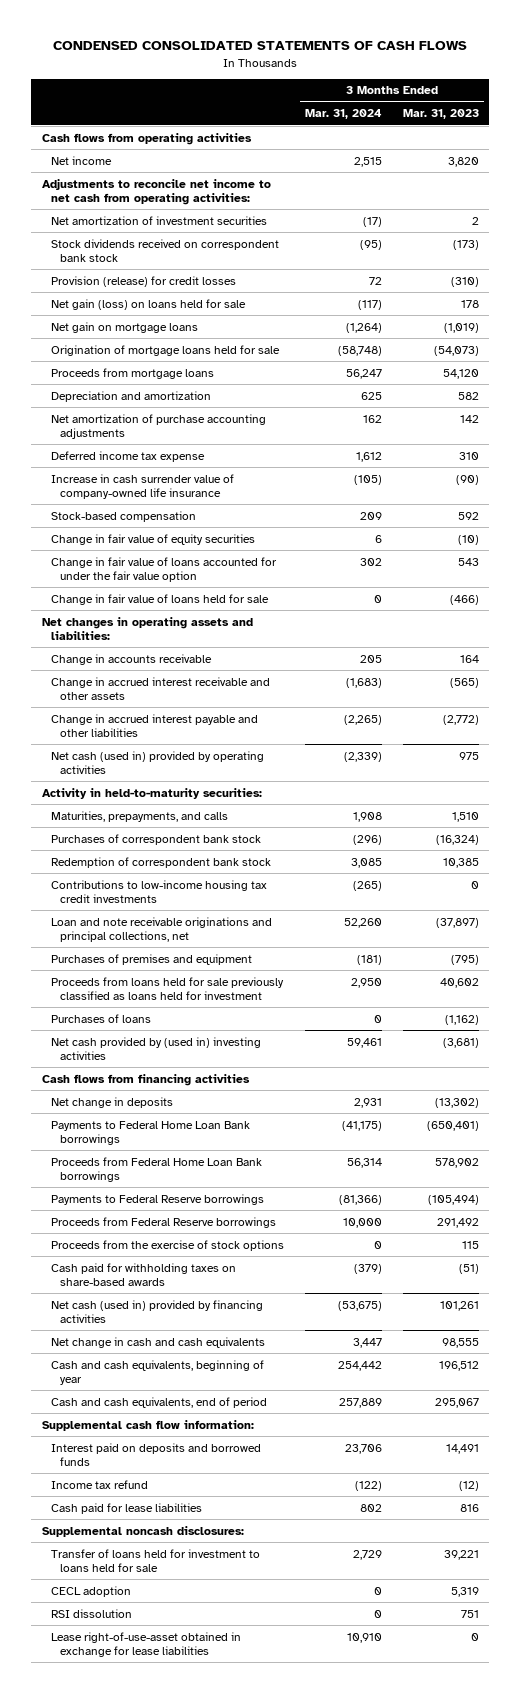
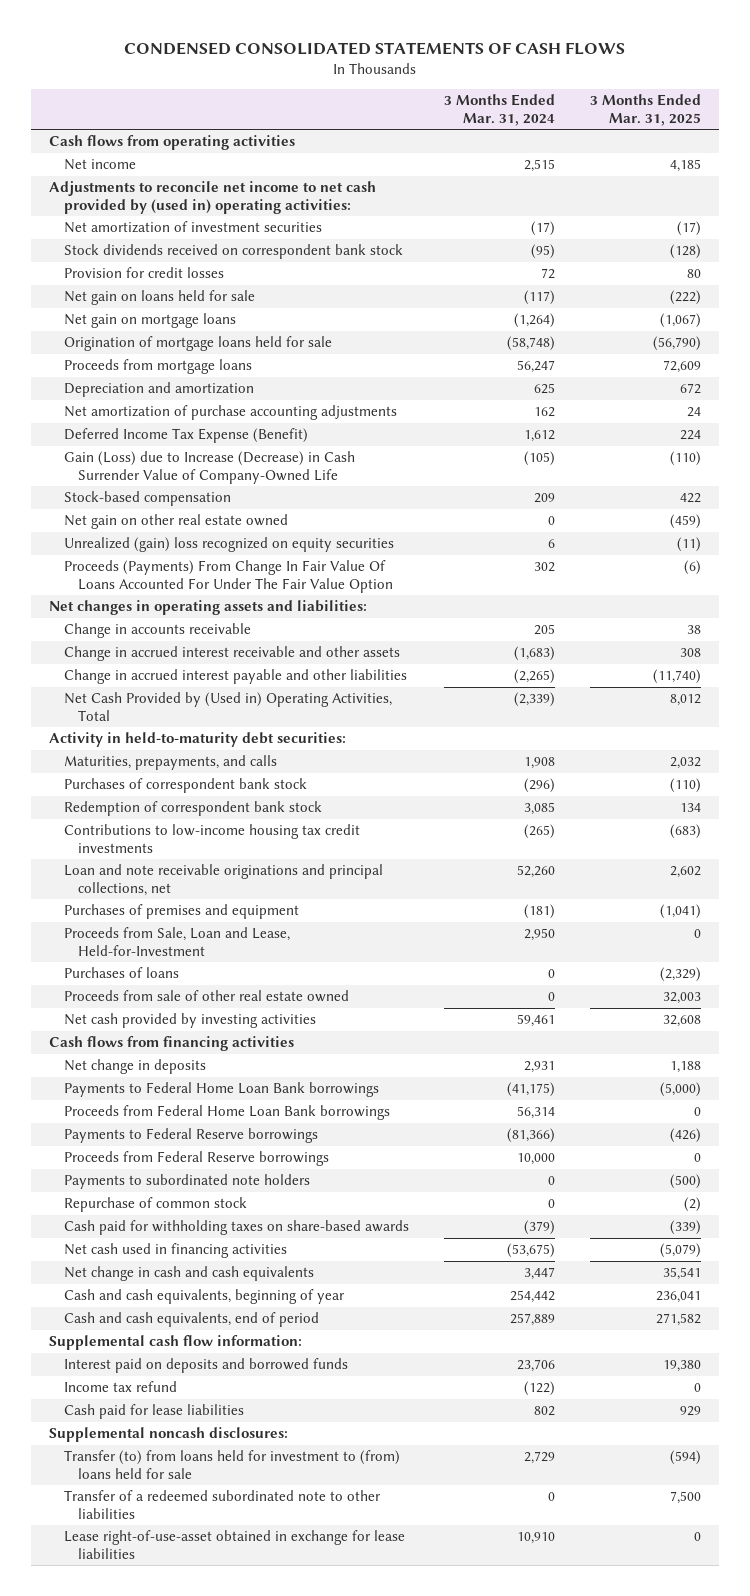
[402,109,479,120] Mar. 31, 2023 -> none
none -> [590,94,702,126] 3 Months Ended Mar. 31, 2025
[41,178,271,205] Adjustments to reconcile net income to net cash from operating activities: -> [49,181,377,214] Adjustments to reconcile net income to net cash provided by (used in) operating activities:
[50,275,236,287] Provision (release) for credit losses -> [63,267,224,279] Provision for credit losses
[50,298,246,310] Net gain (loss) on loans held for sale -> [63,290,255,306] Net gain on loans held for sale
[50,450,205,462] Deferred income tax expense -> [63,428,308,444] Deferred Income Tax Expense (Benefit)
[50,473,234,499] Increase in cash surrender value of company-owned life insurance -> [63,451,355,484] Gain (Loss) due to Increase (Decrease) in Cash Surrender Value of Company-Owned Life
[50,593,269,605] Change in fair value of loans held for sale -> none
none -> [63,514,288,530] Net gain on other real estate owned
[50,533,255,545] Change in fair value of equity securities -> [63,537,394,553] Unrealized (gain) loss recognized on equity securities
[50,556,277,582] Change in fair value of loans accounted for under the fair value option -> [63,560,394,593] Proceeds (Payments) From Change In Fair Value Of Loans Accounted For Under The Fair Value Option
[50,750,264,774] Net cash (used in) provided by operating activities -> [63,692,392,721] Net Cash Provided by (Used in) Operating Activities, Total
[41,787,262,799] Activity in held-to-maturity securities: -> [49,732,347,748] Activity in held-to-maturity debt securities:
[50,976,284,1000] Proceeds from loans held for sale previously classified as loans held for investment -> [63,927,290,956] Proceeds from Sale, Loan and Lease, Held-for-Investment
none -> [63,990,349,1003] Proceeds from sale of other real estate owned
[50,1036,261,1060] Net cash provided by (used in) investing activities -> [63,1013,316,1029] Net cash provided by investing activities
[50,1239,284,1251] Proceeds from the exercise of stock options -> none
none -> [63,1174,310,1190] Payments to subordinated note holders
none -> [63,1197,247,1213] Repurchase of common stock
[50,1299,263,1323] Net cash (used in) provided by financing activities -> [63,1243,287,1259] Net cash used in financing activities
[50,1608,132,1618] RSI dissolution -> none
[50,1548,260,1572] Transfer of loans held for investment to loans held for sale -> [63,1450,400,1479] Transfer (to) from loans held for investment to (from) loans held for sale
[50,1585,131,1597] CECL adoption -> [63,1490,381,1519] Transfer of a redeemed subordinated note to other liabilities

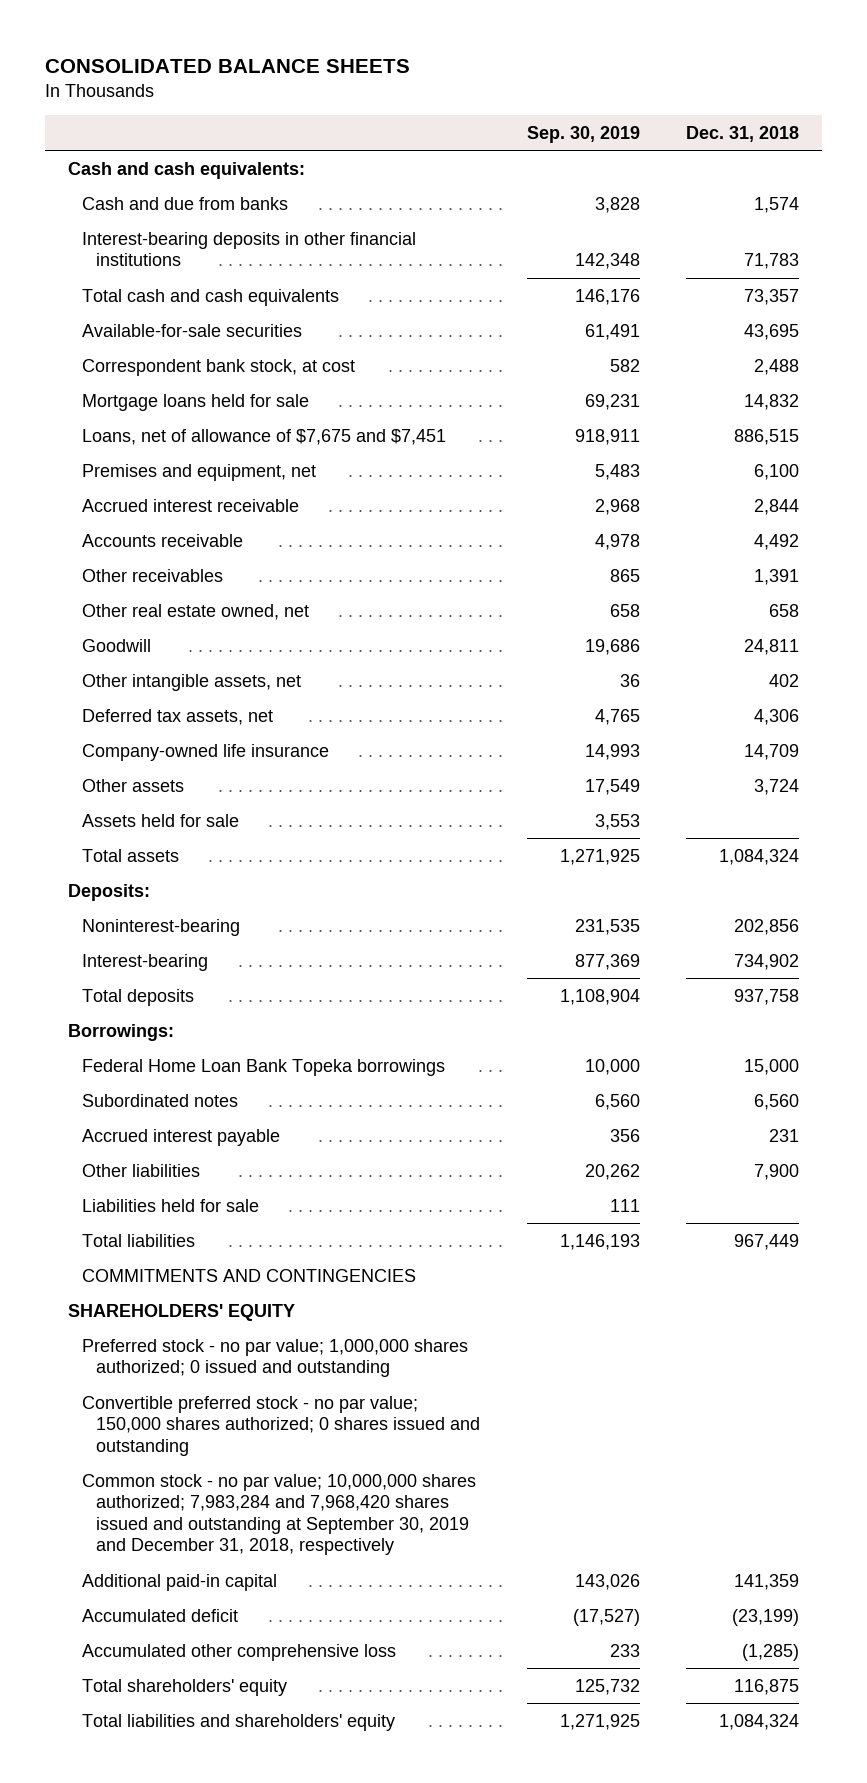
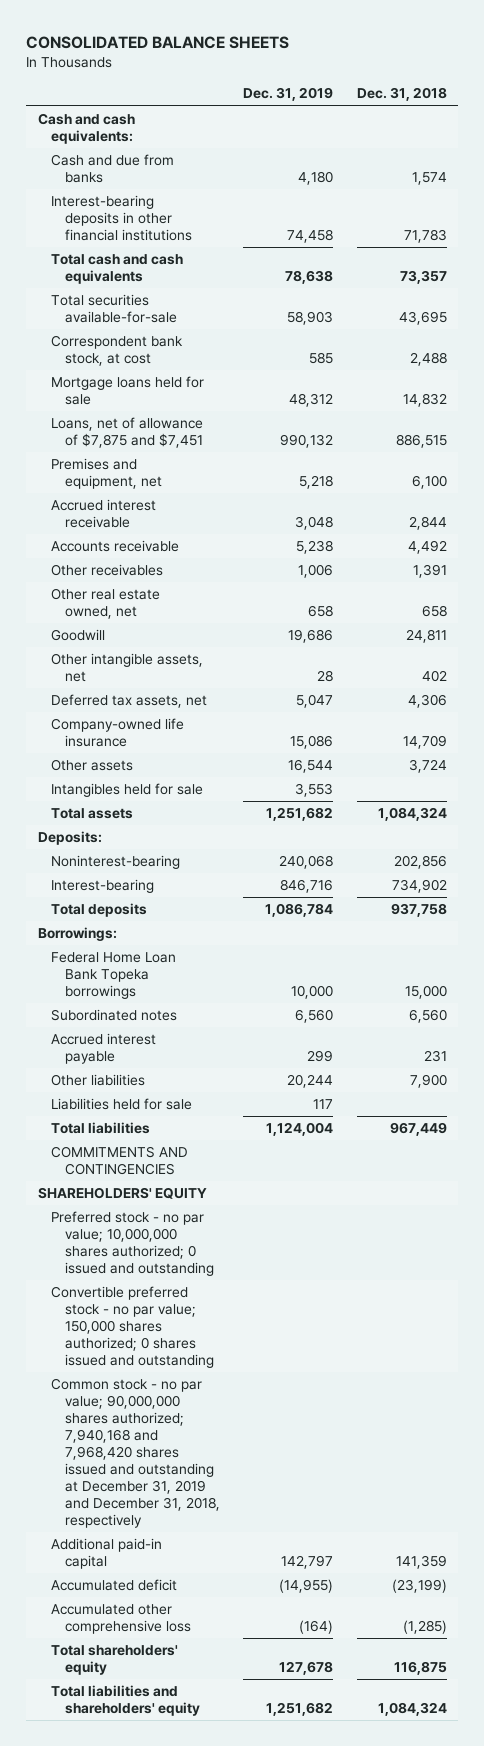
[526,125,640,143] Sep. 30, 2019 -> none
none -> [243,87,334,102] Dec. 31, 2019
[82,323,303,337] Available-for-sale securities -> [51,294,177,324] Total securities available-for-sale
[82,428,447,445] Loans, net of allowance of $7,675 and $7,451 -> [51,417,204,449] Loans, net of allowance of $7,875 and $7,451
[82,813,240,827] Assets held for sale -> [51,783,204,798] Intangibles held for sale
[82,1338,469,1378] Preferred stock - no par value; 1,000,000 shares authorized; 0 issued and outstanding -> [51,1211,214,1277] Preferred stock - no par value; 10,000,000 shares authorized; 0 issued and outstanding
[82,1473,477,1556] Common stock - no par value; 10,000,000 shares authorized; 7,983,284 and 7,968,420 shares issued and outstanding at September 30, 2019 and December 31, 2018, respectively -> [51,1378,220,1528] Common stock - no par value; 90,000,000 shares authorized; 7,940,168 and 7,968,420 shares issued and outstanding at December 31, 2019 and December 31, 2018, respectively

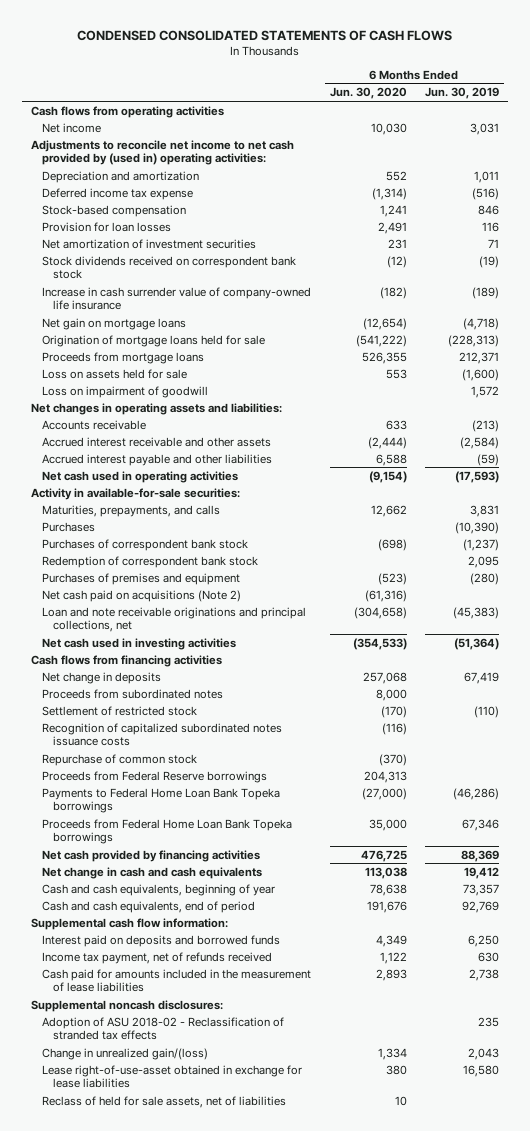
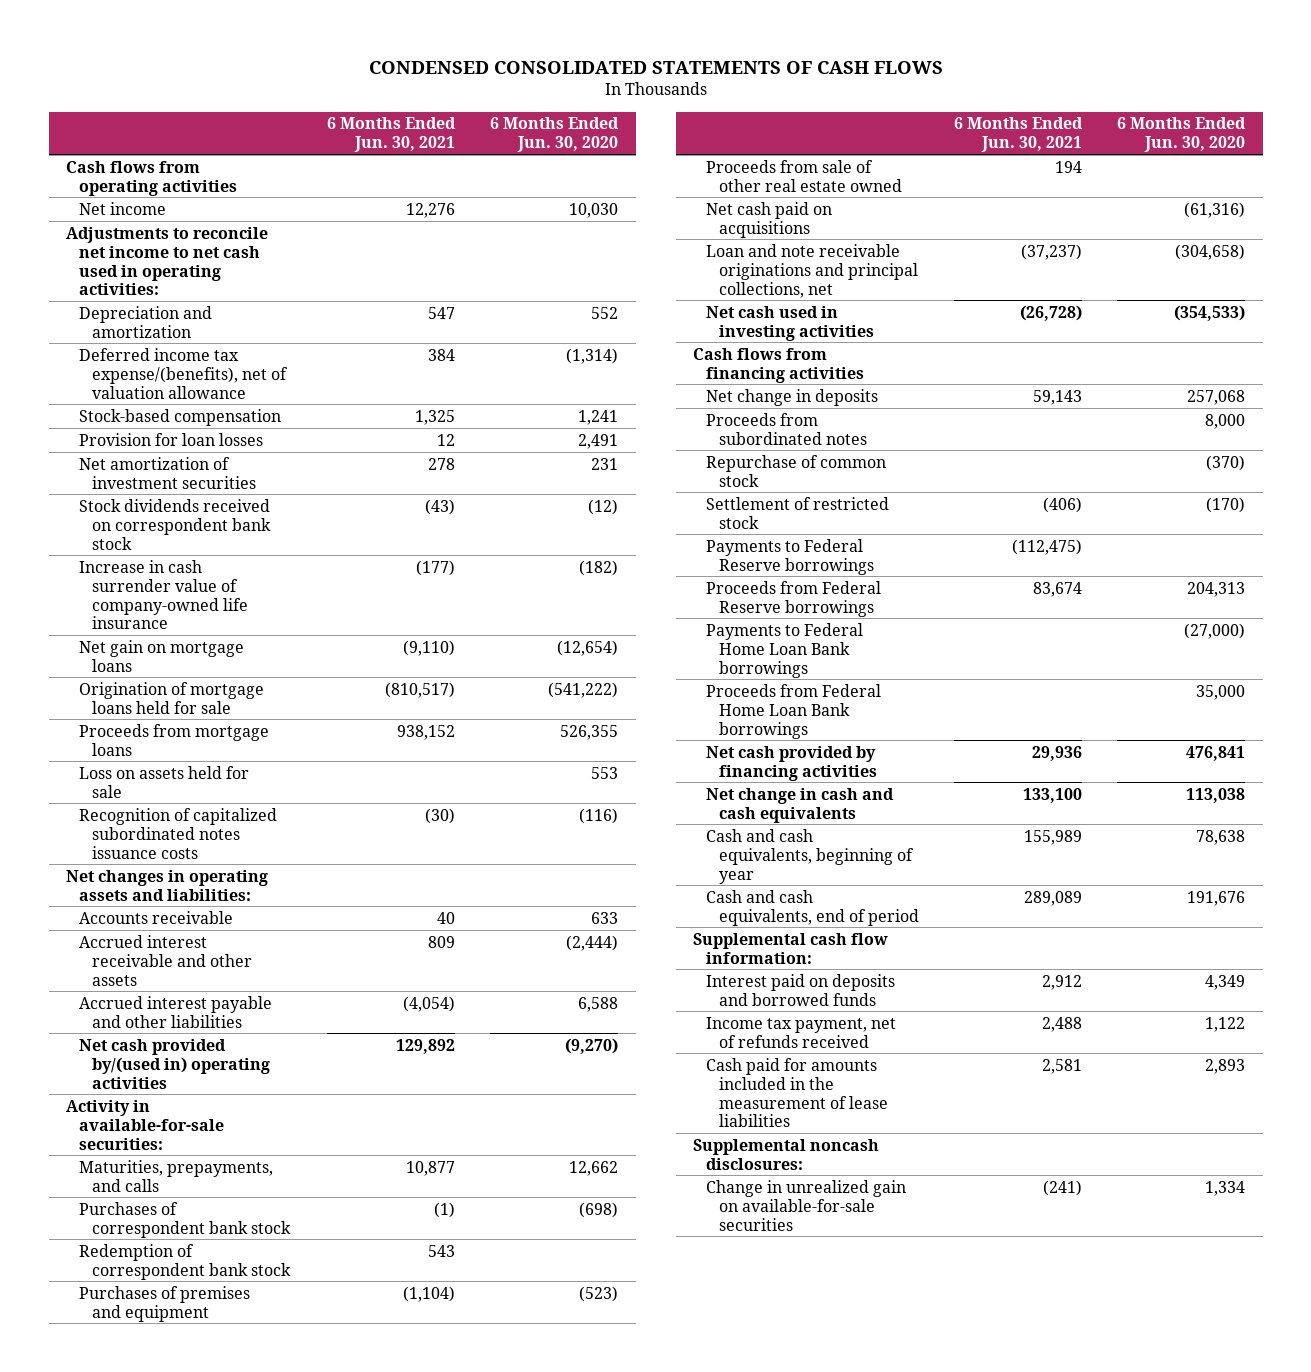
[425,87,500,100] Jun. 30, 2019 -> none
none -> [326,117,456,153] 6 Months Ended Jun. 30, 2021
[31,139,295,166] Adjustments to reconcile net income to net cash provided by (used in) operating activities: -> [66,226,269,296] Adjustments to reconcile net income to net cash used in operating activities:
[42,187,194,200] Deferred income tax expense -> [78,347,288,399] Deferred income tax expense/(benefits), net of valuation allowance
[42,385,209,398] Loss on impairment of goodwill -> none
[42,722,283,747] Recognition of capitalized subordinated notes issuance costs -> [78,807,277,859] Recognition of capitalized subordinated notes issuance costs
[42,470,239,483] Net cash used in operating activities -> [78,1038,270,1089] Net cash provided by/(used in) operating activities
[368,470,407,483] (9,154) -> [565,1037,619,1054] (9,270)
[42,521,96,532] Purchases -> none
none -> [706,159,903,192] Proceeds from sale of other real estate owned
[42,589,242,602] Net cash paid on acquisitions (Note 2) -> [706,201,833,238] Net cash paid on acquisitions
[42,705,198,716] Settlement of restricted stock -> [706,496,890,529] Settlement of restricted stock
none -> [706,538,875,575] Payments to Federal Reserve borrowings
[42,787,281,814] Payments to Federal Home Loan Bank Topeka borrowings -> [706,622,864,678] Payments to Federal Home Loan Bank borrowings
[42,818,293,845] Proceeds from Federal Home Loan Bank Topeka borrowings -> [706,683,882,739] Proceeds from Federal Home Loan Bank borrowings
[360,849,407,862] 476,725 -> [1186,745,1246,761] 476,841
[42,1016,285,1041] Adoption of ASU 2018-02 - Reclassification of stranded tax effects -> none
[42,1064,303,1089] Lease right-of-use-asset obtained in exchange for lease liabilities -> none
[42,1095,287,1108] Reclass of held for sale assets, net of liabilities -> none
[42,1047,209,1060] Change in unrealized gain/(loss) -> [706,1179,907,1231] Change in unrealized gain on available-for-sale securities

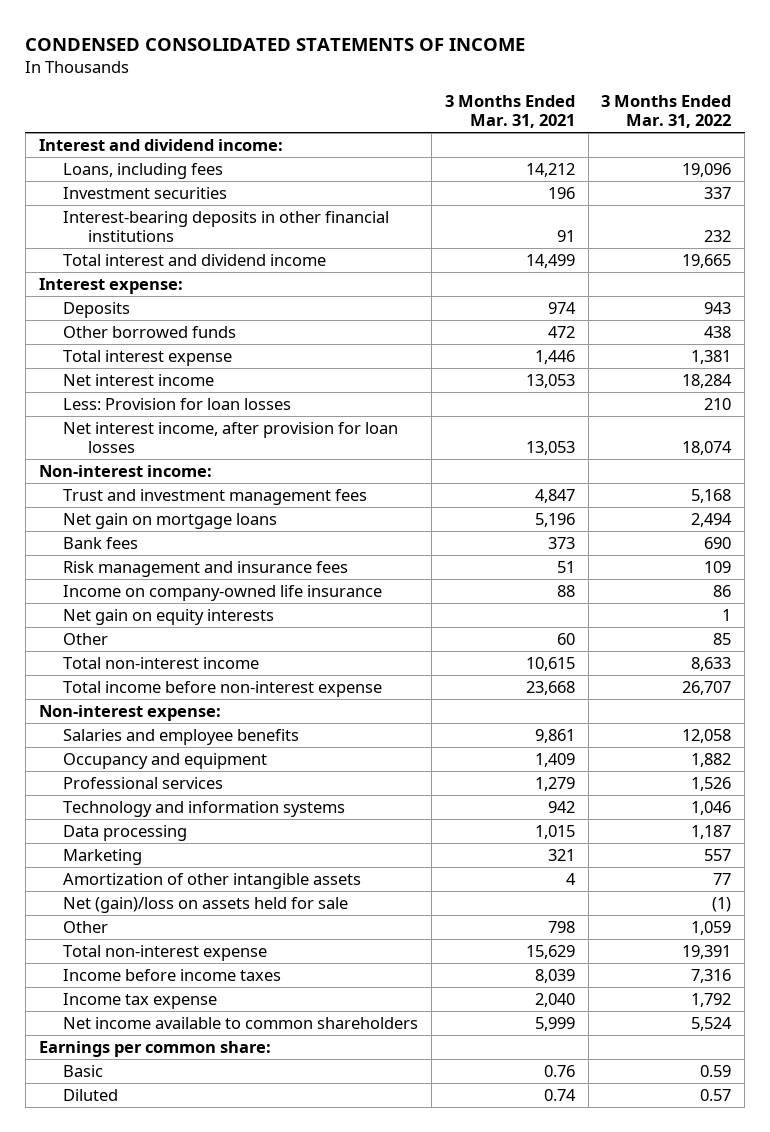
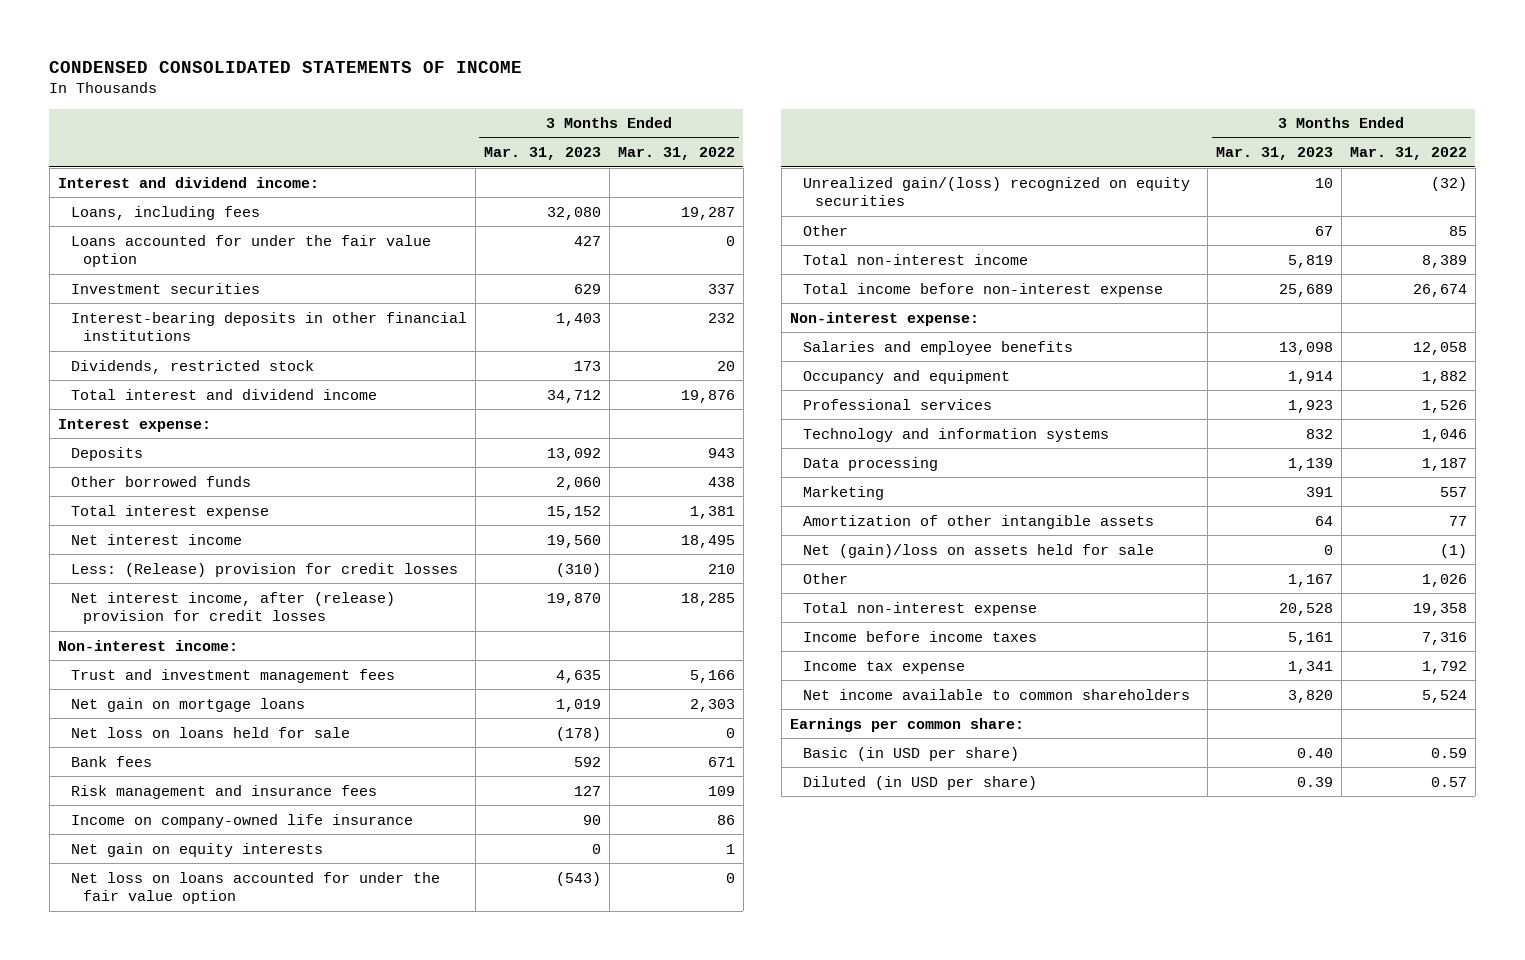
[444,94,575,129] 3 Months Ended Mar. 31, 2021 -> none
none -> [483,147,601,161] Mar. 31, 2023
[682,162,732,177] 19,096 -> [680,206,735,220] 19,287
none -> [70,234,431,268] Loans accounted for under the fair value option
none -> [70,359,314,374] Dividends, restricted stock
[682,253,732,268] 19,665 -> [680,389,735,403] 19,876
[682,373,733,388] 18,284 -> [680,534,735,548] 18,495
[63,397,292,410] Less: Provision for loan losses -> [70,562,458,577] Less: (Release) provision for credit losses
[63,421,399,454] Net interest income, after provision for loan losses -> [70,591,395,625] Net interest income, after (release) provision for credit losses
[682,441,733,456] 18,074 -> [680,592,735,606] 18,285
[691,488,732,503] 5,168 -> [689,669,735,683] 5,166
[691,512,733,527] 2,494 -> [689,698,735,712] 2,303
none -> [70,726,350,738] Net loss on loans held for sale
[704,536,732,549] 690 -> [707,756,735,767] 671
none -> [70,871,440,905] Net loss on loans accounted for under the fair value option
none -> [802,176,1190,207] Unrealized gain/(loss) recognized on equity securities
[691,656,732,671] 8,633 -> [1421,254,1467,268] 8,389
[682,680,732,695] 26,707 -> [1412,283,1467,297] 26,674
[691,920,732,935] 1,059 -> [1421,573,1467,587] 1,026
[682,944,732,959] 19,391 -> [1412,602,1467,616] 19,358
[63,1064,104,1077] Basic -> [802,746,1019,761] Basic (in USD per share)
[63,1088,119,1101] Diluted -> [802,775,1037,790] Diluted (in USD per share)

